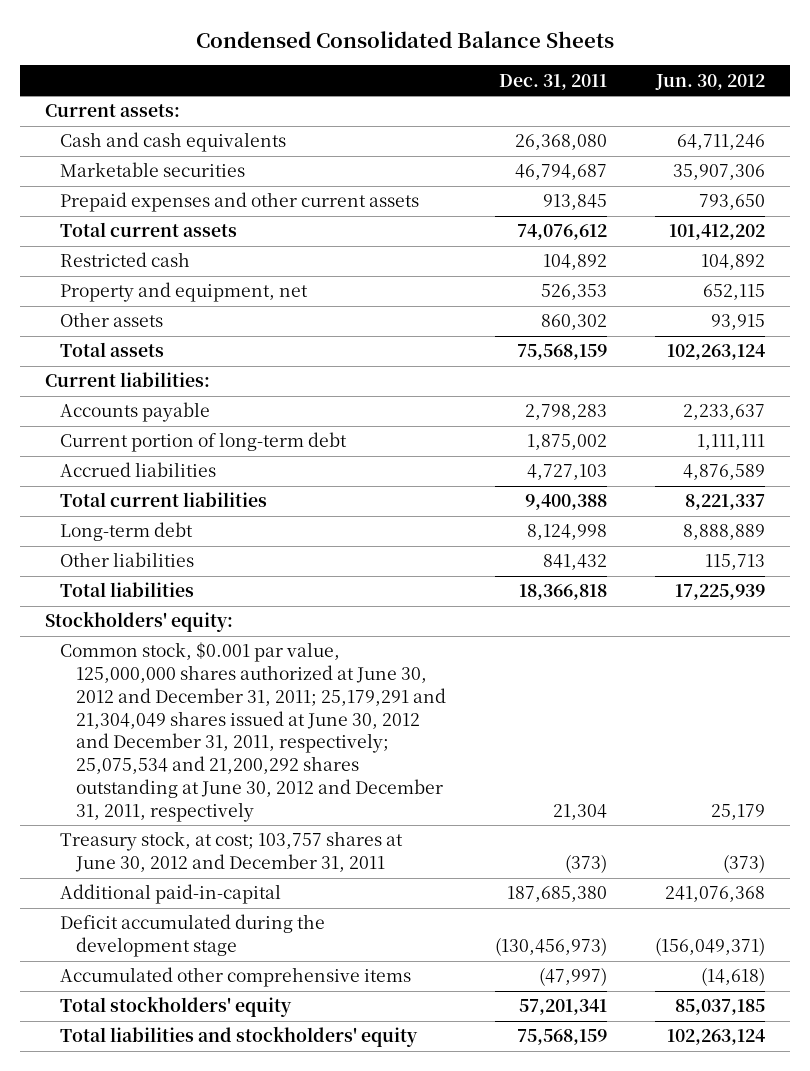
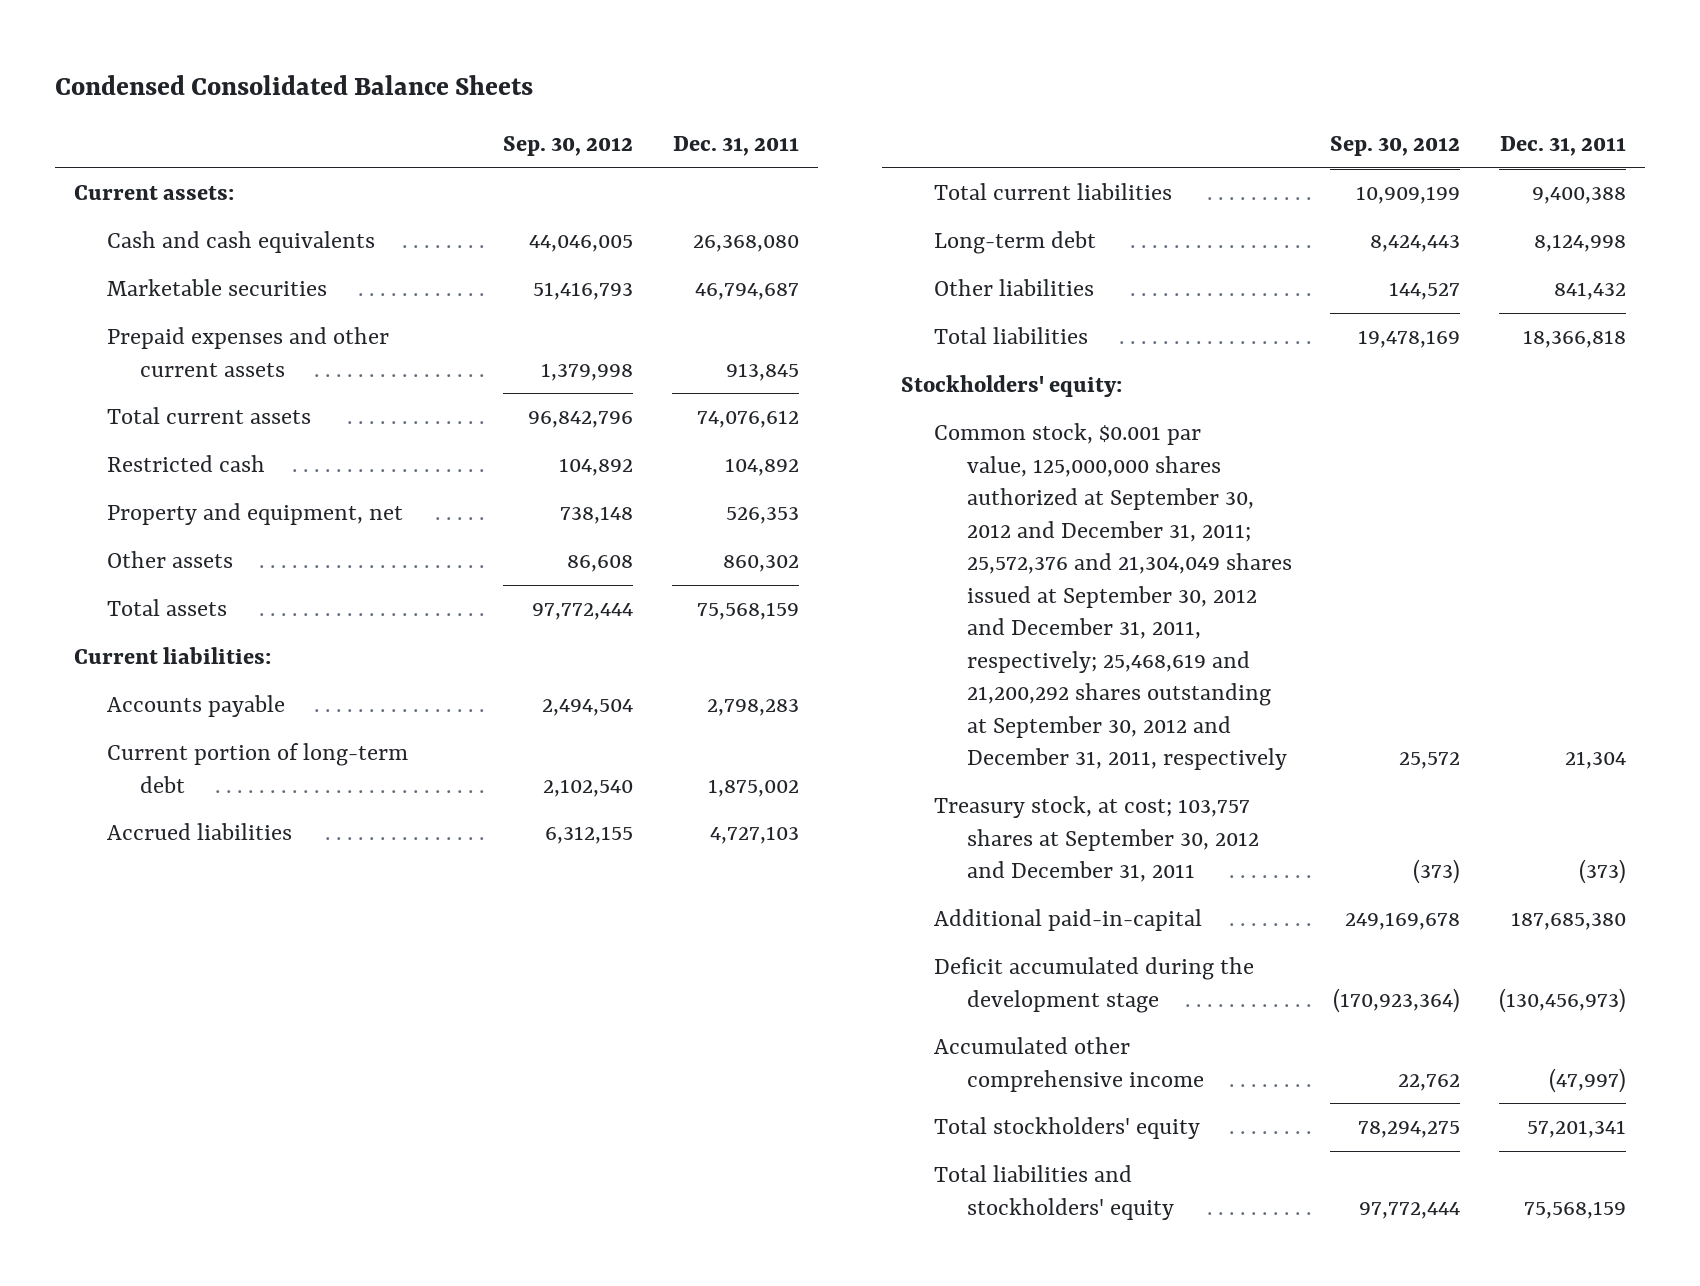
[655,73,766,90] Jun. 30, 2012 -> none
none -> [503,136,634,157] Sep. 30, 2012
[60,642,447,822] Common stock, $0.001 par value, 125,000,000 shares authorized at June 30, 2012 and December 31, 2011; 25,179,291 and 21,304,049 shares issued at June 30, 2012 and December 31, 2011, respectively; 25,075,534 and 21,200,292 shares outstanding at June 30, 2012 and December 31, 2011, respectively -> [934,423,1292,771] Common stock, $0.001 par value, 125,000,000 shares authorized at September 30, 2012 and December 31, 2011; 25,572,376 and 21,304,049 shares issued at September 30, 2012 and December 31, 2011, respectively; 25,468,619 and 21,200,292 shares outstanding at September 30, 2012 and December 31, 2011, respectively
[60,831,404,873] Treasury stock, at cost; 103,757 shares at June 30, 2012 and December 31, 2011 -> [934,796,1259,883] Treasury stock, at cost; 103,757 shares at September 30, 2012 and December 31, 2011
[60,967,412,988] Accumulated other comprehensive items -> [934,1037,1204,1092] Accumulated other comprehensive income

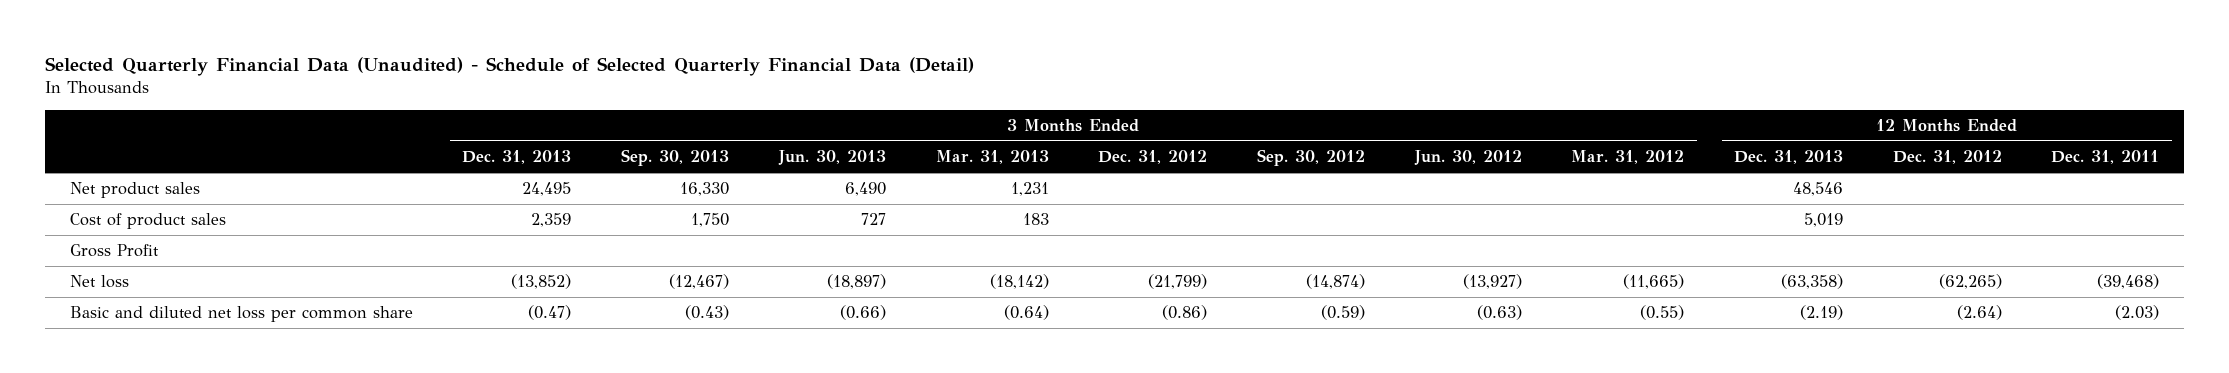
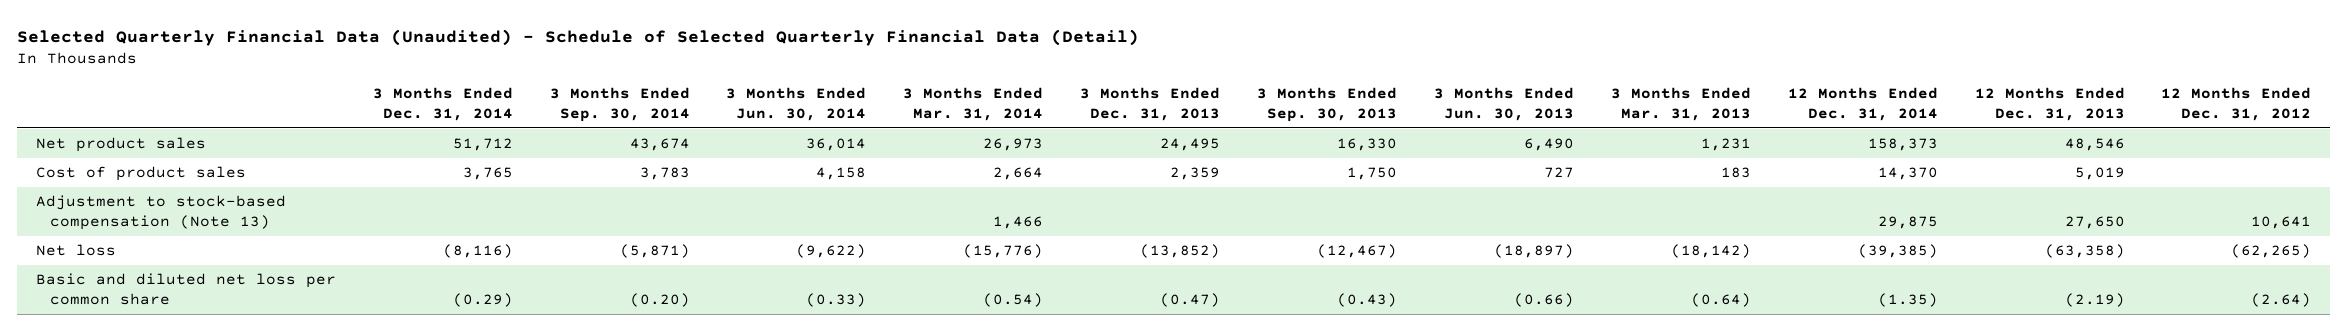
[1098,150,1208,165] Dec. 31, 2012 -> none
[1256,149,1365,167] Sep. 30, 2012 -> none
[1413,150,1522,166] Jun. 30, 2012 -> none
[1571,150,1685,165] Mar. 31, 2012 -> none
[2051,150,2160,165] Dec. 31, 2011 -> none
none -> [372,87,513,121] 3 Months Ended Dec. 31, 2014
none -> [549,87,690,122] 3 Months Ended Sep. 30, 2014
none -> [726,87,867,121] 3 Months Ended Jun. 30, 2014
none -> [903,87,1044,121] 3 Months Ended Mar. 31, 2014
none -> [1787,87,1938,121] 12 Months Ended Dec. 31, 2014
[69,244,159,258] Gross Profit -> none
none -> [35,195,286,230] Adjustment to stock-based compensation (Note 13)

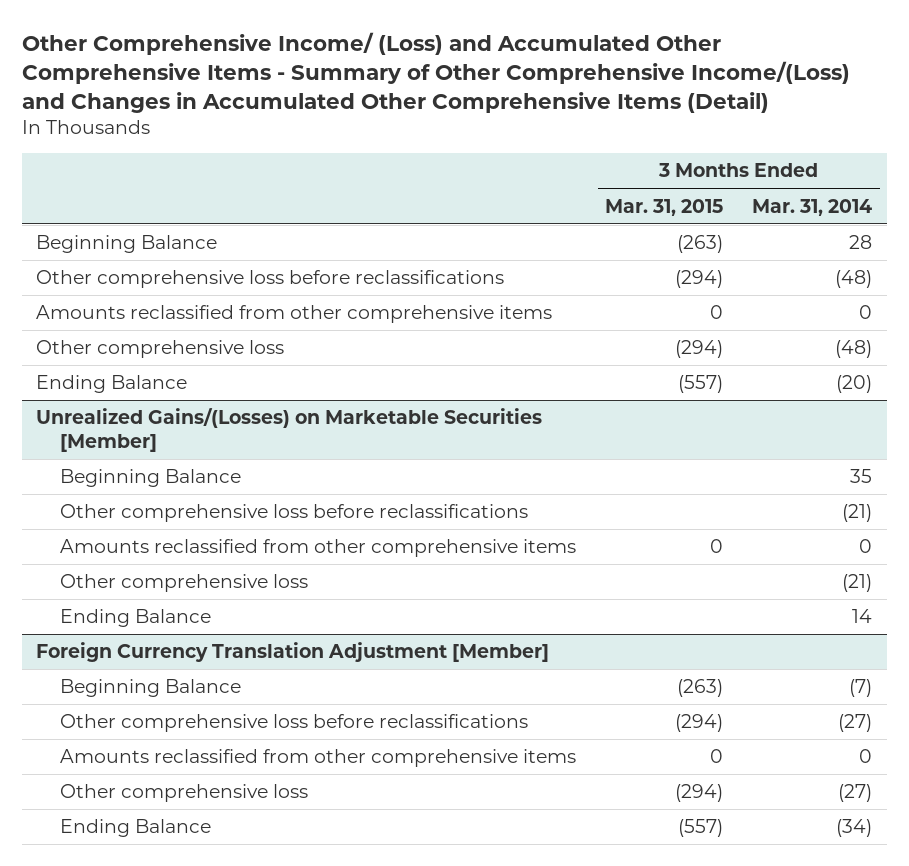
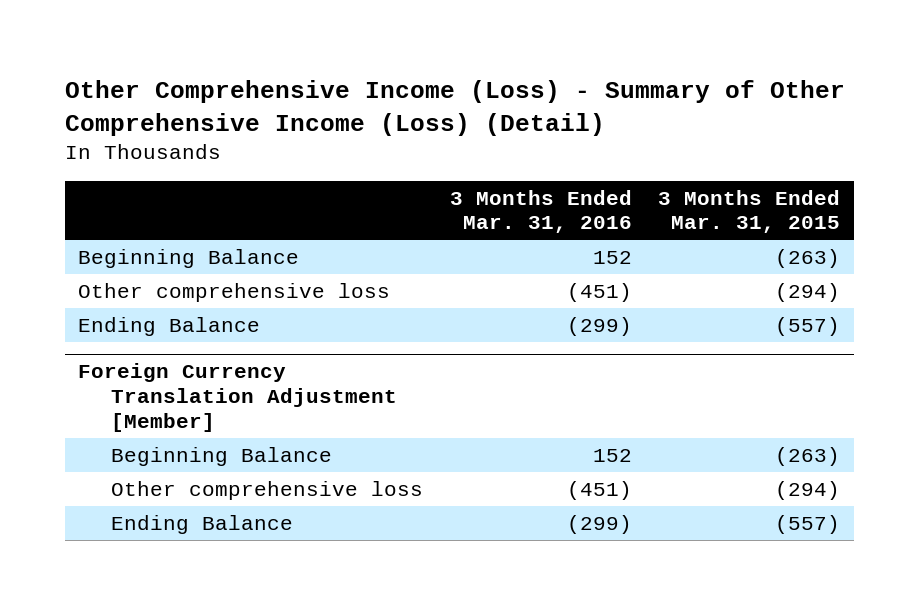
[21,31,850,114] Other Comprehensive Income/ (Loss) and Accumulated Other Comprehensive Items - Summary of Other Comprehensive Income/(Loss) and Changes in Accumulated Other Comprehensive Items (Detail) -> [64,79,845,136] Other Comprehensive Income (Loss) - Summary of Other Comprehensive Income (Loss) (Detail)
[752,198,873,216] Mar. 31, 2014 -> none
none -> [449,189,632,234] 3 Months Ended Mar. 31, 2016
[36,270,505,289] Other comprehensive loss before reclassifications -> none
[36,305,553,324] Amounts reclassified from other comprehensive items -> none
[36,408,543,452] Unrealized Gains/(Losses) on Marketable Securities [Member] -> none
[60,469,242,488] Beginning Balance -> none
[60,504,529,523] Other comprehensive loss before reclassifications -> none
[60,539,577,558] Amounts reclassified from other comprehensive items -> none
[60,574,309,593] Other comprehensive loss -> none
[60,609,212,628] Ending Balance -> none
[60,714,529,733] Other comprehensive loss before reclassifications -> none
[60,749,577,768] Amounts reclassified from other comprehensive items -> none

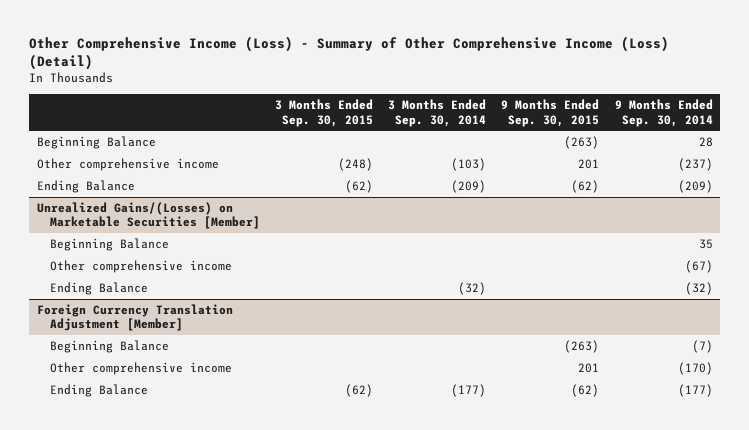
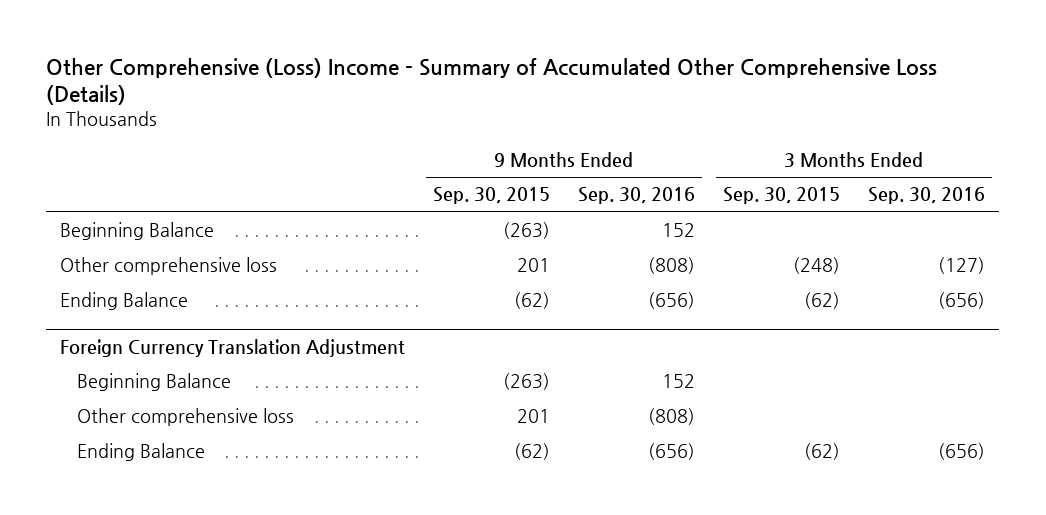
[29,35,670,71] Other Comprehensive Income (Loss) - Summary of Other Comprehensive Income (Loss) (Detail) -> [46,57,938,106] Other Comprehensive (Loss) Income - Summary of Accumulated Other Comprehensive Loss (Details)
[388,99,487,127] 3 Months Ended Sep. 30, 2014 -> none
[614,99,713,127] 9 Months Ended Sep. 30, 2014 -> none
none -> [578,187,696,205] Sep. 30, 2016
none -> [868,187,986,205] Sep. 30, 2016
[36,158,219,172] Other comprehensive income -> [60,257,278,276] Other comprehensive loss
[36,202,260,230] Unrealized Gains/(Losses) on Marketable Securities [Member] -> none
[49,238,169,252] Beginning Balance -> none
[49,260,232,274] Other comprehensive income -> none
[49,282,148,296] Ending Balance -> none
[36,304,233,332] Foreign Currency Translation Adjustment [Member] -> [60,338,406,357] Foreign Currency Translation Adjustment
[49,362,232,376] Other comprehensive income -> [76,408,294,427] Other comprehensive loss

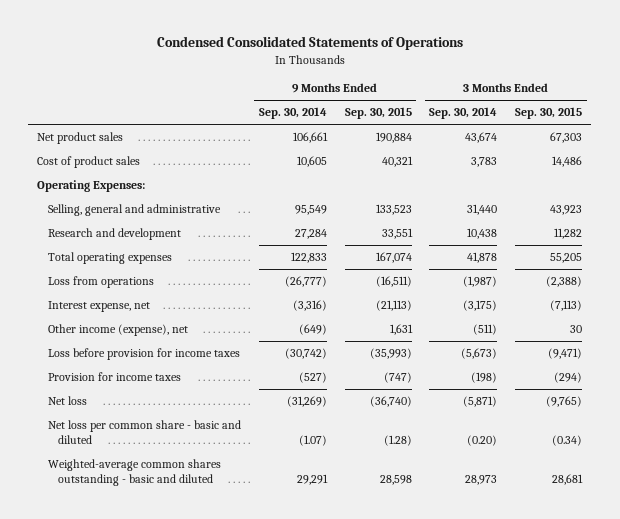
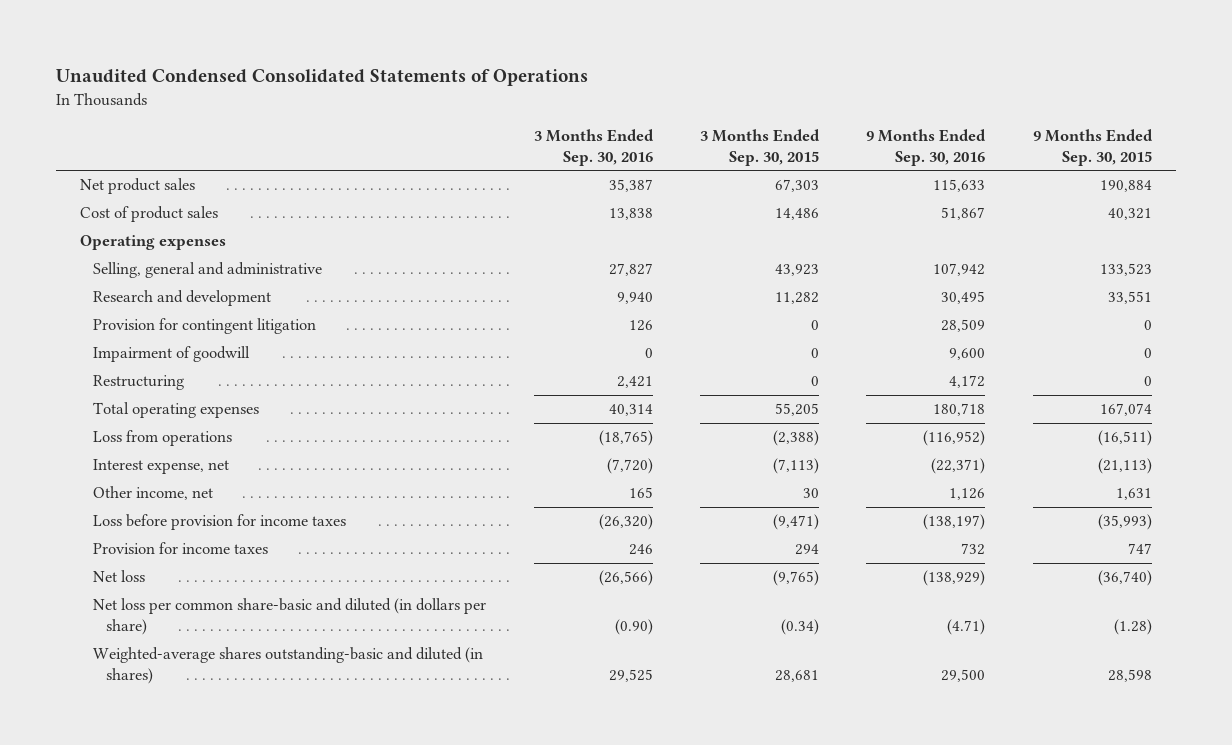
[156,36,463,51] Condensed Consolidated Statements of Operations -> [56,69,589,87] Unaudited Condensed Consolidated Statements of Operations
[258,107,327,120] Sep. 30, 2014 -> none
[429,107,498,120] Sep. 30, 2014 -> none
none -> [533,128,654,166] 3 Months Ended Sep. 30, 2016
none -> [866,128,987,166] 9 Months Ended Sep. 30, 2016
[37,180,146,193] Operating Expenses: -> [80,235,227,251] Operating expenses
none -> [93,318,317,335] Provision for contingent litigation
none -> [93,346,251,363] Impairment of goodwill
none -> [93,375,185,391] Restructuring
[47,324,188,337] Other income (expense), net -> [93,486,214,501] Other income, net
[383,372,412,384] (747) -> [1127,543,1152,555] 747
[554,372,583,384] (294) -> [795,544,820,556] 294
[47,420,241,445] Net loss per common share - basic and diluted -> [93,598,487,636] Net loss per common share-basic and diluted (in dollars per share)
[47,459,221,487] Weighted-average common shares outstanding - basic and diluted -> [93,647,484,685] Weighted-average shares outstanding-basic and diluted (in shares)

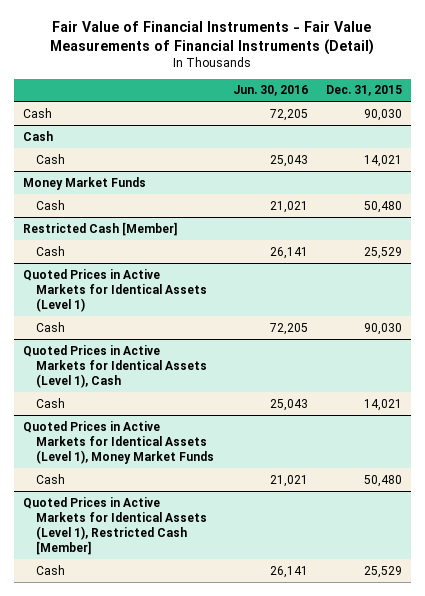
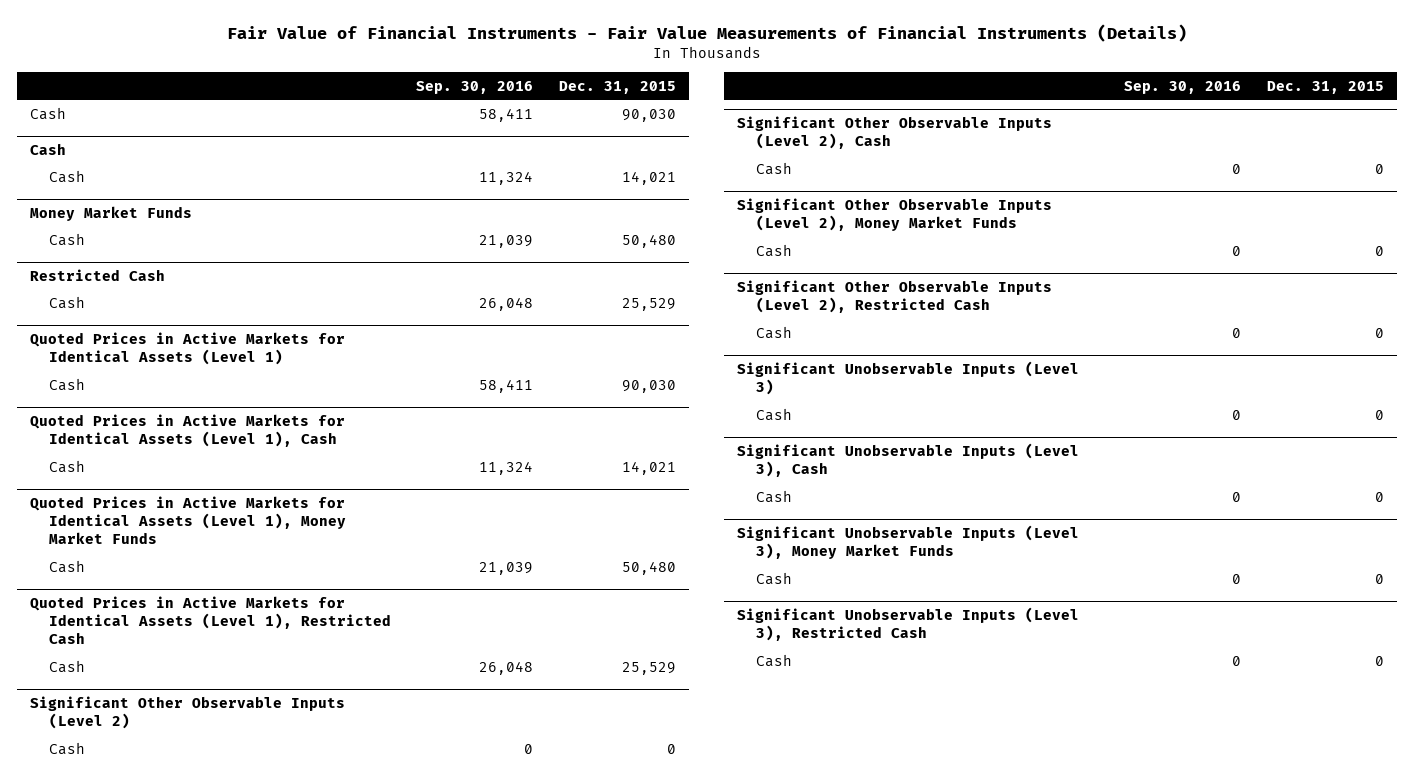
[50,21,375,55] Fair Value of Financial Instruments - Fair Value Measurements of Financial Instruments (Detail) -> [226,23,1187,42] Fair Value of Financial Instruments - Fair Value Measurements of Financial Instruments (Details)
[232,85,308,97] Jun. 30, 2016 -> none
none -> [416,80,534,94] Sep. 30, 2016
[22,221,178,236] Restricted Cash [Member] -> [29,268,165,281] Restricted Cash
[22,496,208,555] Quoted Prices in Active Markets for Identical Assets (Level 1), Restricted Cash [Member] -> [29,595,391,645] Quoted Prices in Active Markets for Identical Assets (Level 1), Restricted Cash
none -> [29,695,345,730] Significant Other Observable Inputs (Level 2)
none -> [48,741,85,755] Cash
none -> [737,115,1053,150] Significant Other Observable Inputs (Level 2), Cash
none -> [756,161,793,175] Cash
none -> [737,197,1053,232] Significant Other Observable Inputs (Level 2), Money Market Funds
none -> [756,243,793,257] Cash
none -> [737,279,1053,314] Significant Other Observable Inputs (Level 2), Restricted Cash
none -> [756,325,793,339] Cash
none -> [737,360,1080,396] Significant Unobservable Inputs (Level 3)
none -> [756,407,793,421] Cash
none -> [737,442,1080,478] Significant Unobservable Inputs (Level 3), Cash
none -> [756,489,793,503] Cash
none -> [737,524,1080,560] Significant Unobservable Inputs (Level 3), Money Market Funds
none -> [756,571,793,585] Cash
none -> [737,606,1080,642] Significant Unobservable Inputs (Level 3), Restricted Cash
none -> [756,653,793,667] Cash

